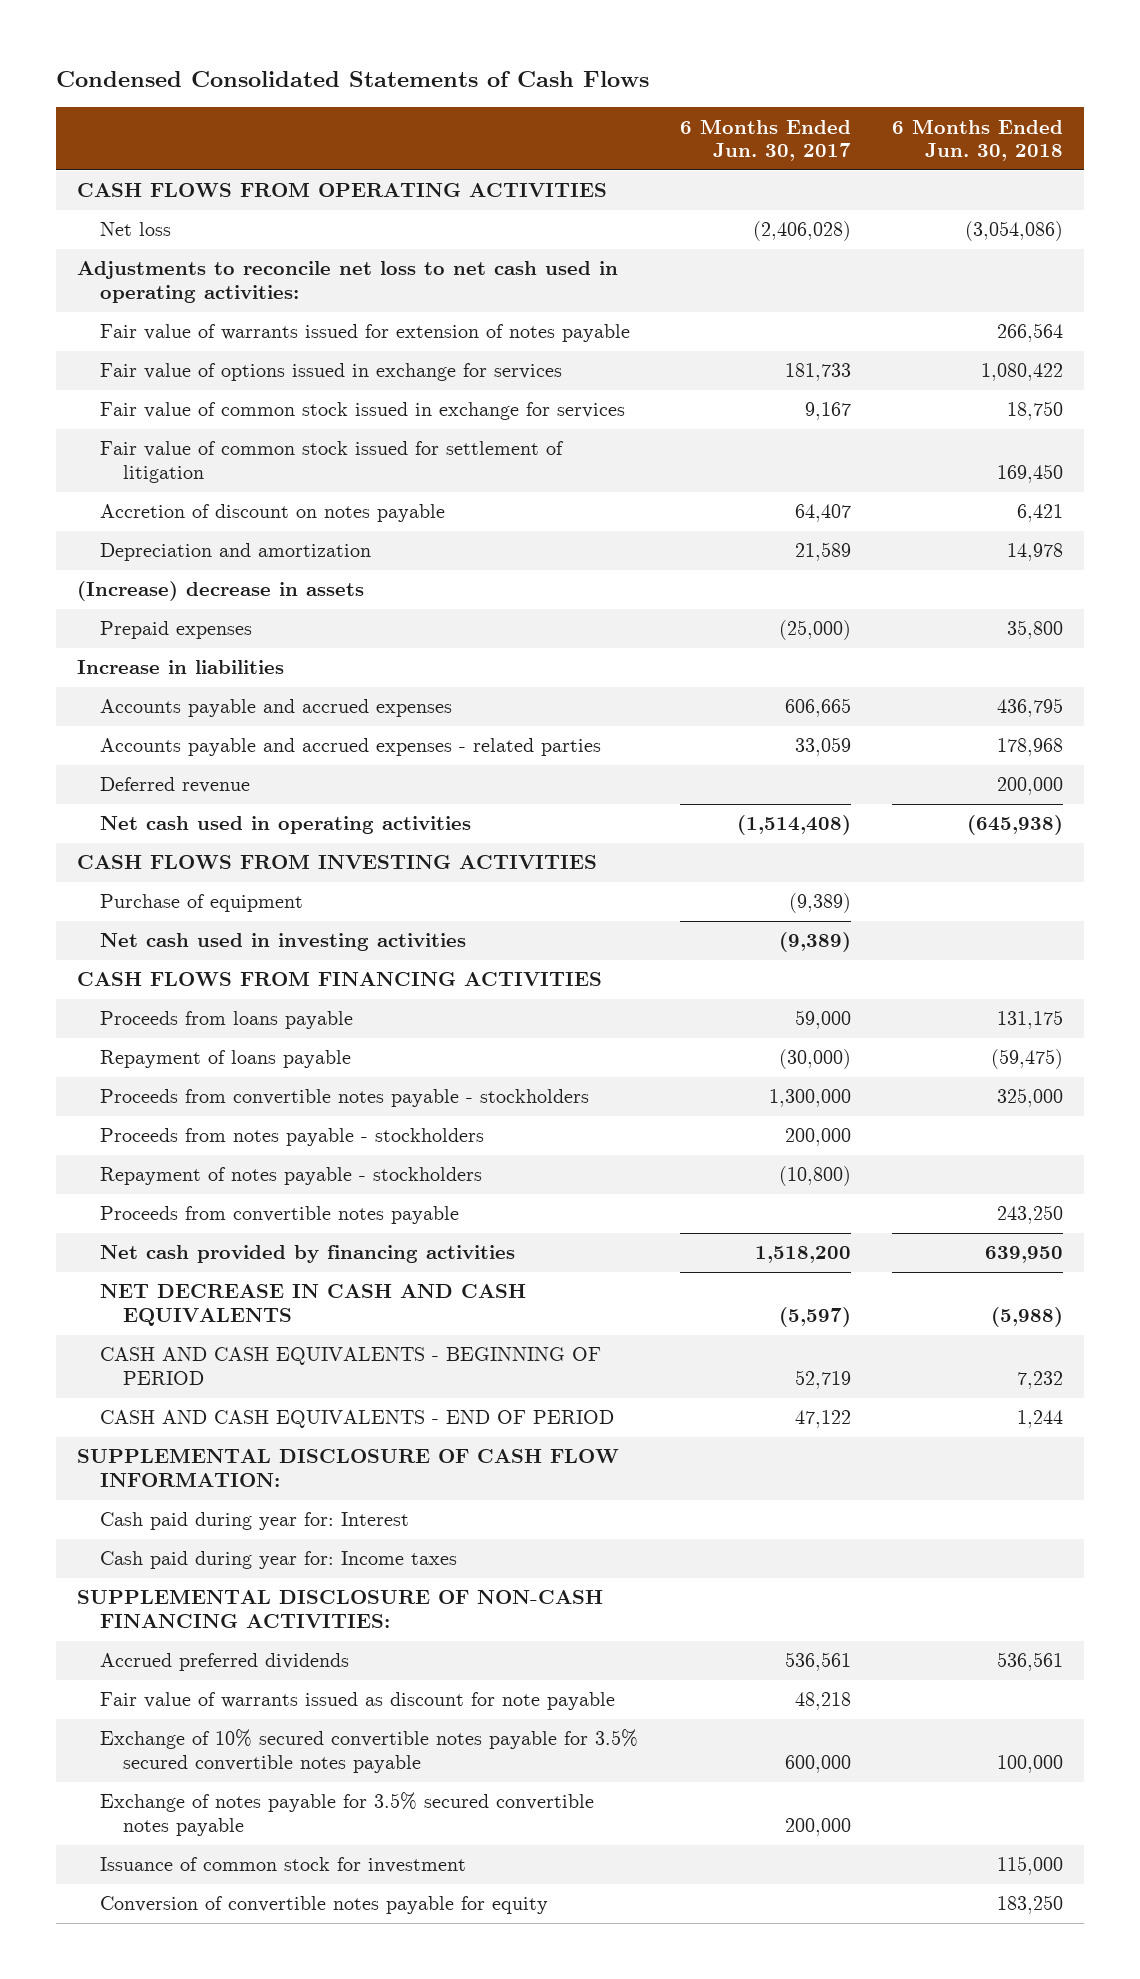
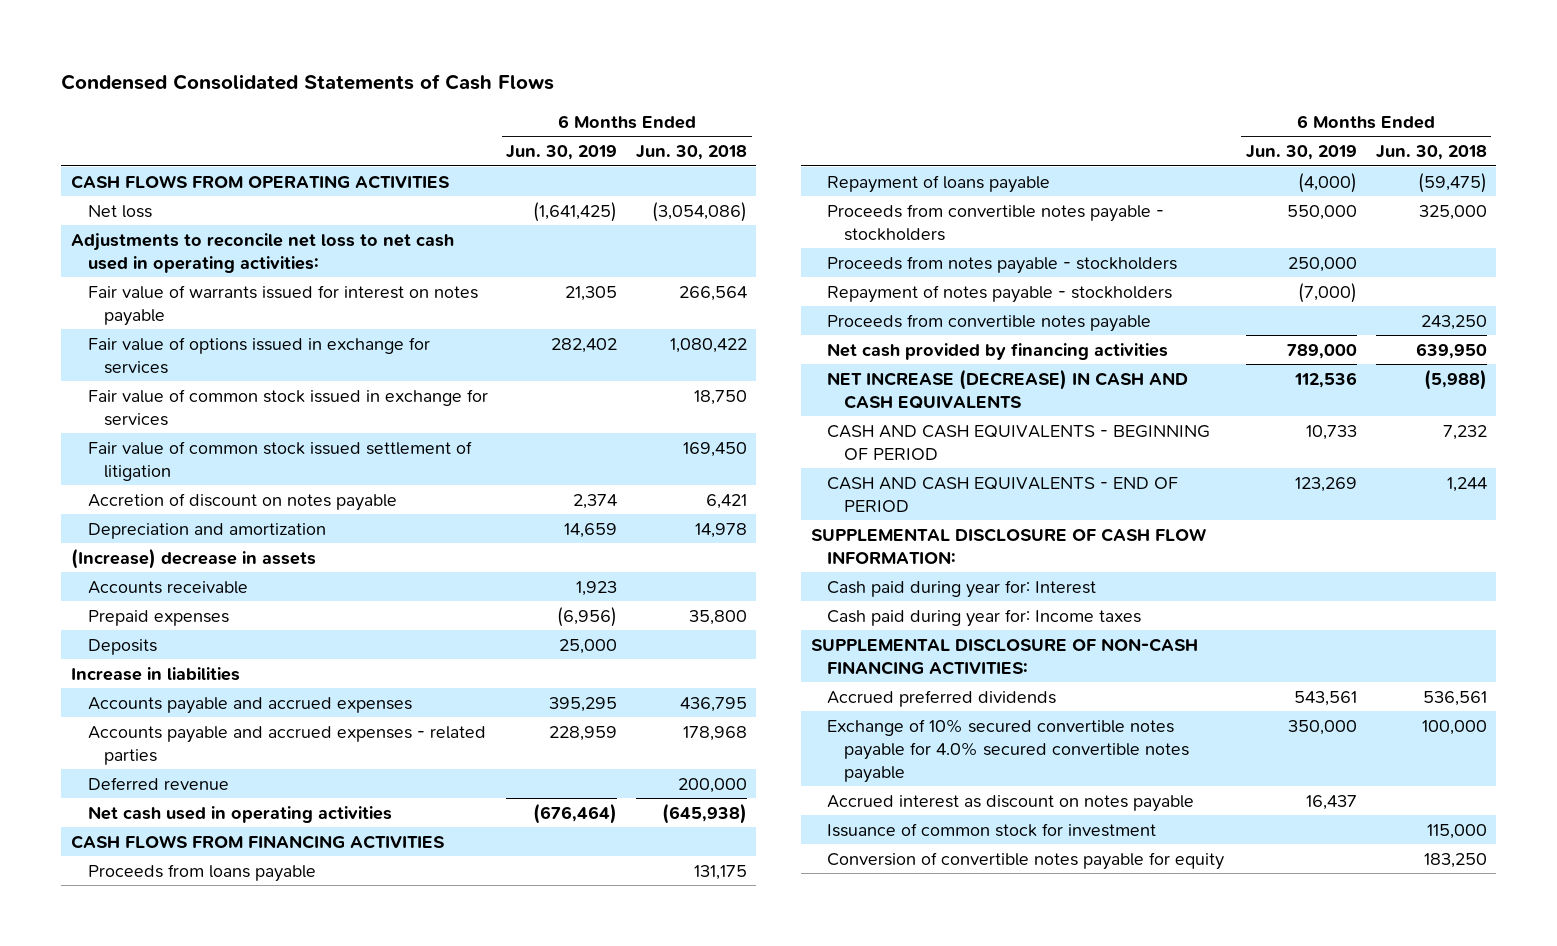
[679,118,851,162] 6 Months Ended Jun. 30, 2017 -> none
none -> [506,145,618,161] Jun. 30, 2019
[99,324,630,343] Fair value of warrants issued for extension of notes payable -> [87,284,478,326] Fair value of warrants issued for interest on notes payable
[99,441,564,484] Fair value of common stock issued for settlement of litigation -> [87,440,472,481] Fair value of common stock issued settlement of litigation
none -> [87,580,248,594] Accounts receivable
none -> [87,638,157,655] Deposits
[76,854,597,870] CASH FLOWS FROM INVESTING ACTIVITIES -> none
[99,894,303,913] Purchase of equipment -> none
[99,933,466,952] Net cash used in investing activities -> none
[99,1284,526,1327] NET DECREASE IN CASH AND CASH EQUIVALENTS -> [827,368,1189,409] NET INCREASE (DECREASE) IN CASH AND CASH EQUIVALENTS
[99,1692,615,1711] Fair value of warrants issued as discount for note payable -> none
[99,1792,594,1837] Exchange of notes payable for 3.5% secured convertible notes payable -> none
[99,1729,638,1774] Exchange of 10% secured convertible notes payable for 3.5% secured convertible notes payable -> [827,718,1190,783] Exchange of 10% secured convertible notes payable for 4.0% secured convertible notes payable
none -> [827,794,1195,812] Accrued interest as discount on notes payable

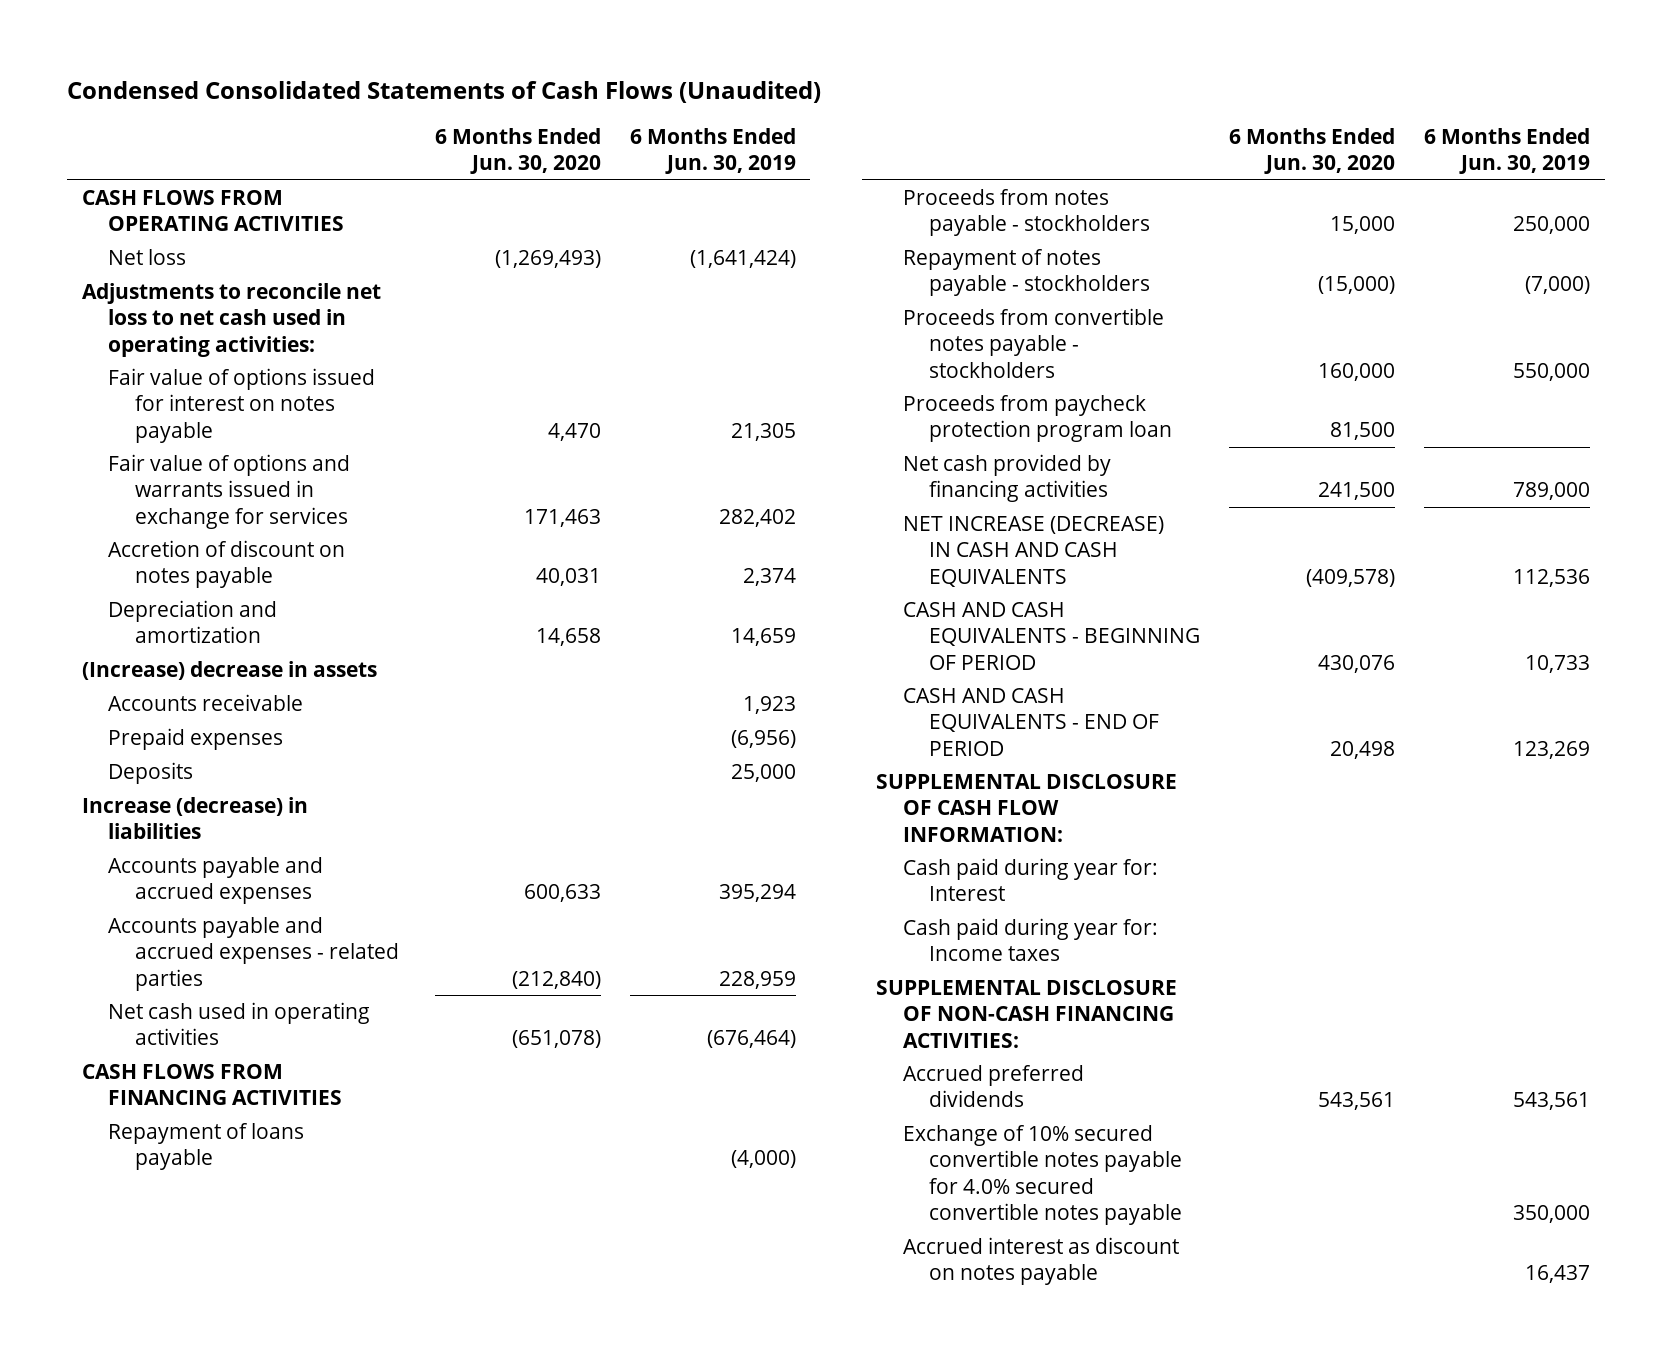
[61,74,555,91] Condensed Consolidated Statements of Cash Flows -> [67,81,822,104] Condensed Consolidated Statements of Cash Flows (Unaudited)
[635,145,747,161] Jun. 30, 2018 -> none
none -> [434,127,601,175] 6 Months Ended Jun. 30, 2020
[533,201,618,222] (1,641,425) -> [689,250,796,269] (1,641,424)
[87,388,488,426] Fair value of common stock issued in exchange for services -> none
[87,440,472,481] Fair value of common stock issued settlement of litigation -> none
[87,284,478,326] Fair value of warrants issued for interest on notes payable -> [108,368,376,443] Fair value of options issued for interest on notes payable
[87,336,430,374] Fair value of options issued in exchange for services -> [108,454,351,529] Fair value of options and warrants issued in exchange for services
[70,666,240,681] Increase in liabilities -> [81,797,308,840] Increase (decrease) in liabilities
[549,696,618,712] 395,295 -> [718,884,796,903] 395,294
[87,776,229,790] Deferred revenue -> none
[87,863,316,882] Proceeds from loans payable -> none
[827,313,1152,332] Proceeds from convertible notes payable -> none
[827,203,1165,241] Proceeds from convertible notes payable - stockholders -> [902,308,1164,378] Proceeds from convertible notes payable - stockholders
none -> [902,395,1173,443] Proceeds from paycheck protection program loan
[827,822,1157,837] Issuance of common stock for investment -> none
[827,851,1225,870] Conversion of convertible notes payable for equity -> none

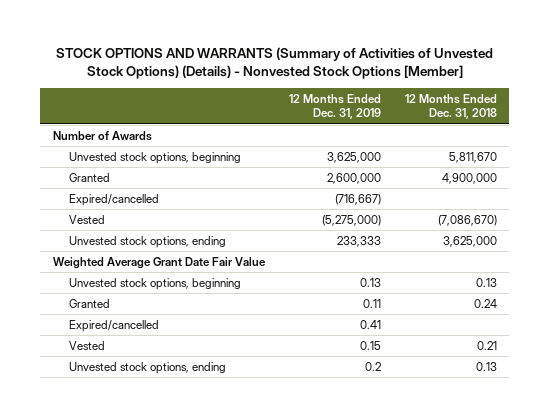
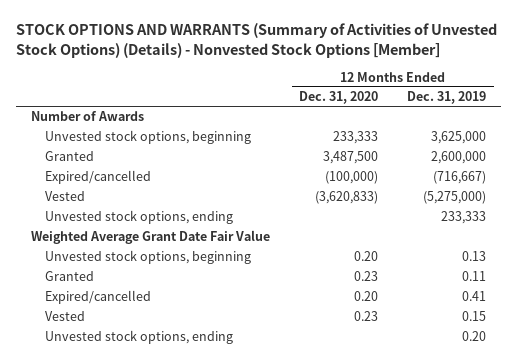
[404,93,497,120] 12 Months Ended Dec. 31, 2018 -> none
none -> [299,91,379,105] Dec. 31, 2020
[364,361,381,371] 0.2 -> [462,331,487,342] 0.20

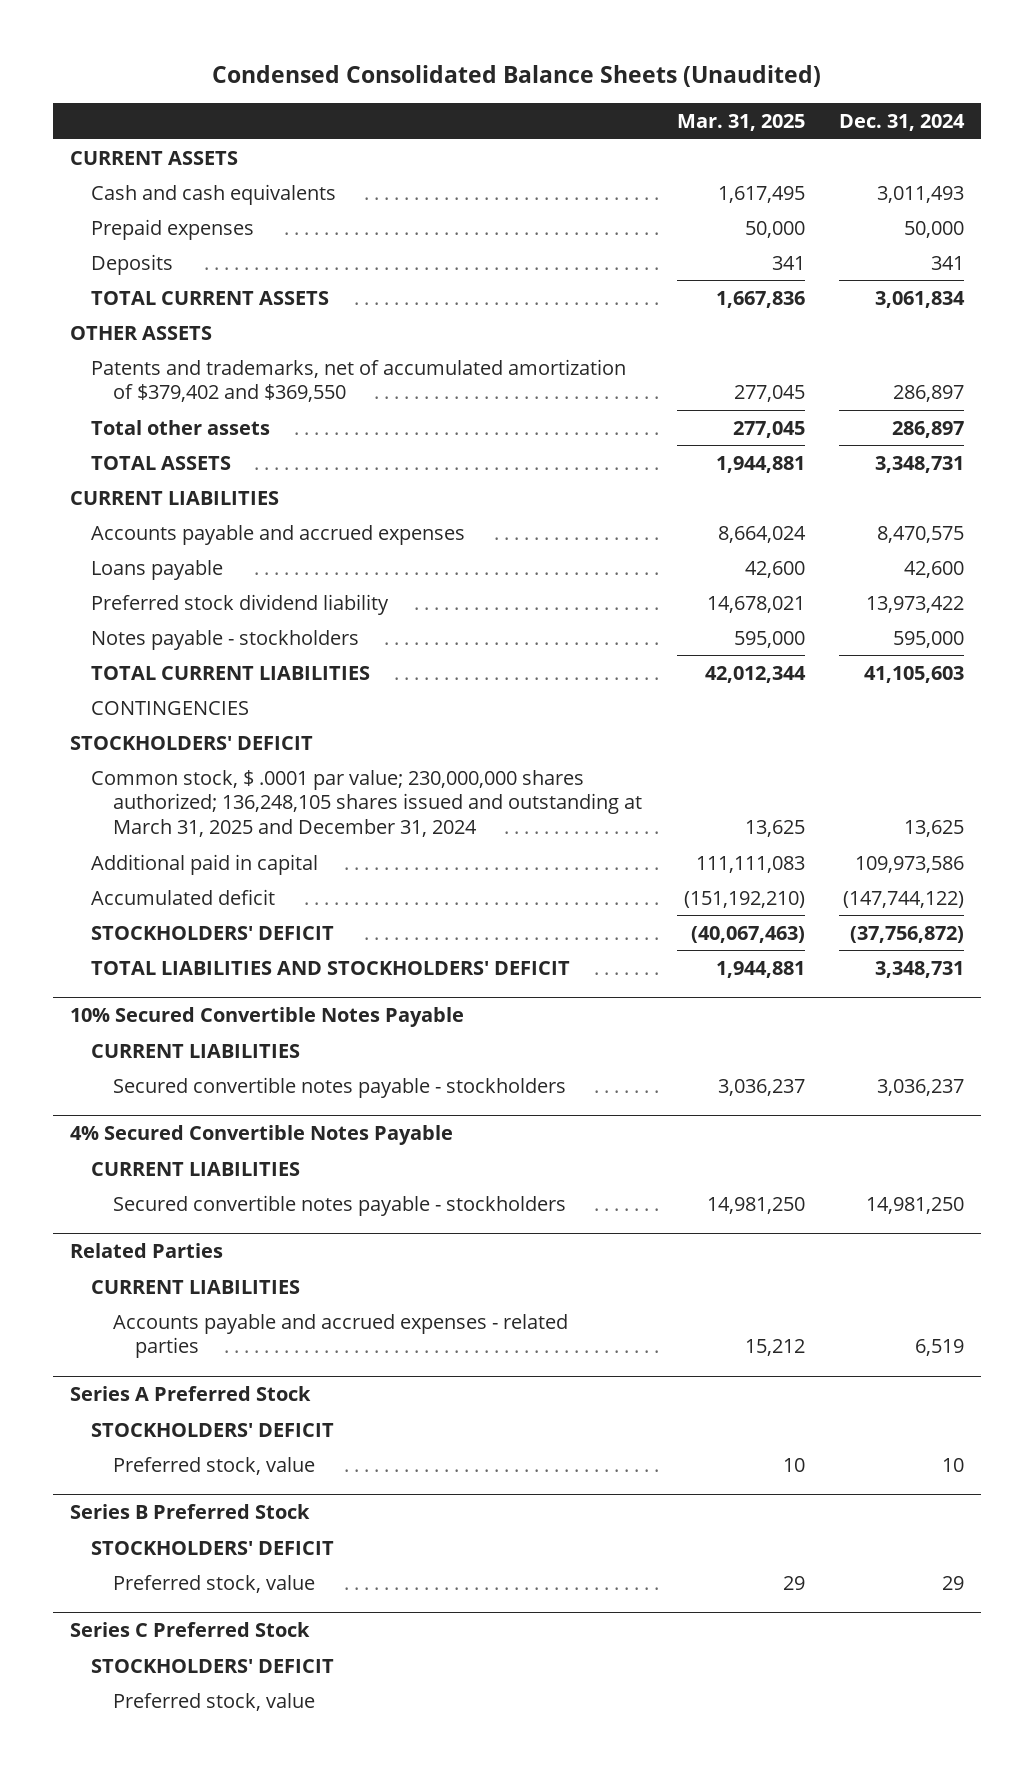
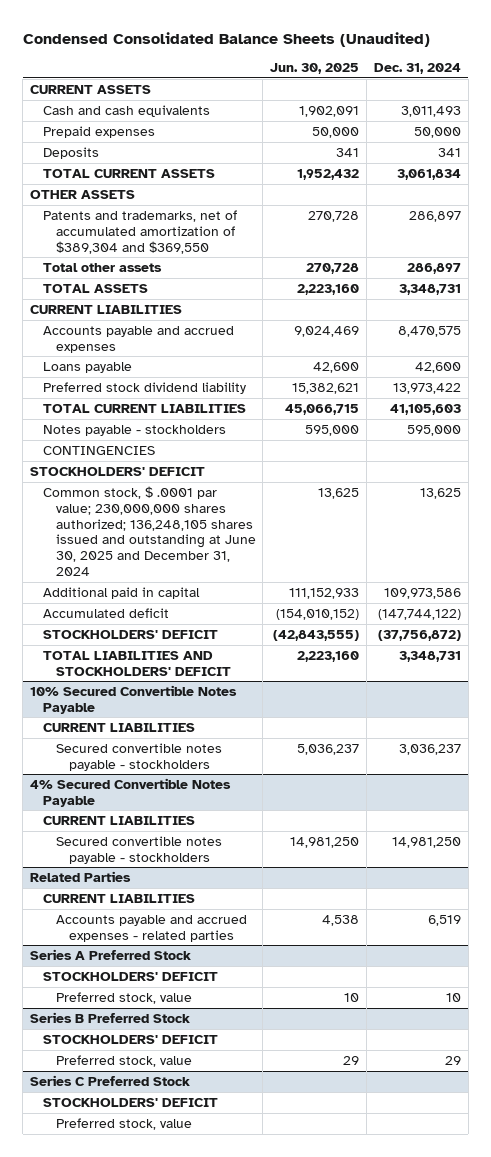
[676,113,805,131] Mar. 31, 2025 -> none
none -> [270,63,360,75] Jun. 30, 2025
[91,358,627,403] Patents and trademarks, net of accumulated amortization of $379,402 and $369,550 -> [42,209,237,254] Patents and trademarks, net of accumulated amortization of $389,304 and $369,550
[91,629,360,650] Notes payable - stockholders -> [42,424,226,436] Notes payable - stockholders
[91,769,643,838] Common stock, $ .0001 par value; 230,000,000 shares authorized; 136,248,105 shares issued and outstanding at March 31, 2025 and December 31, 2024 -> [42,485,256,577] Common stock, $ .0001 par value; 230,000,000 shares authorized; 136,248,105 shares issued and outstanding at June 30, 2025 and December 31, 2024

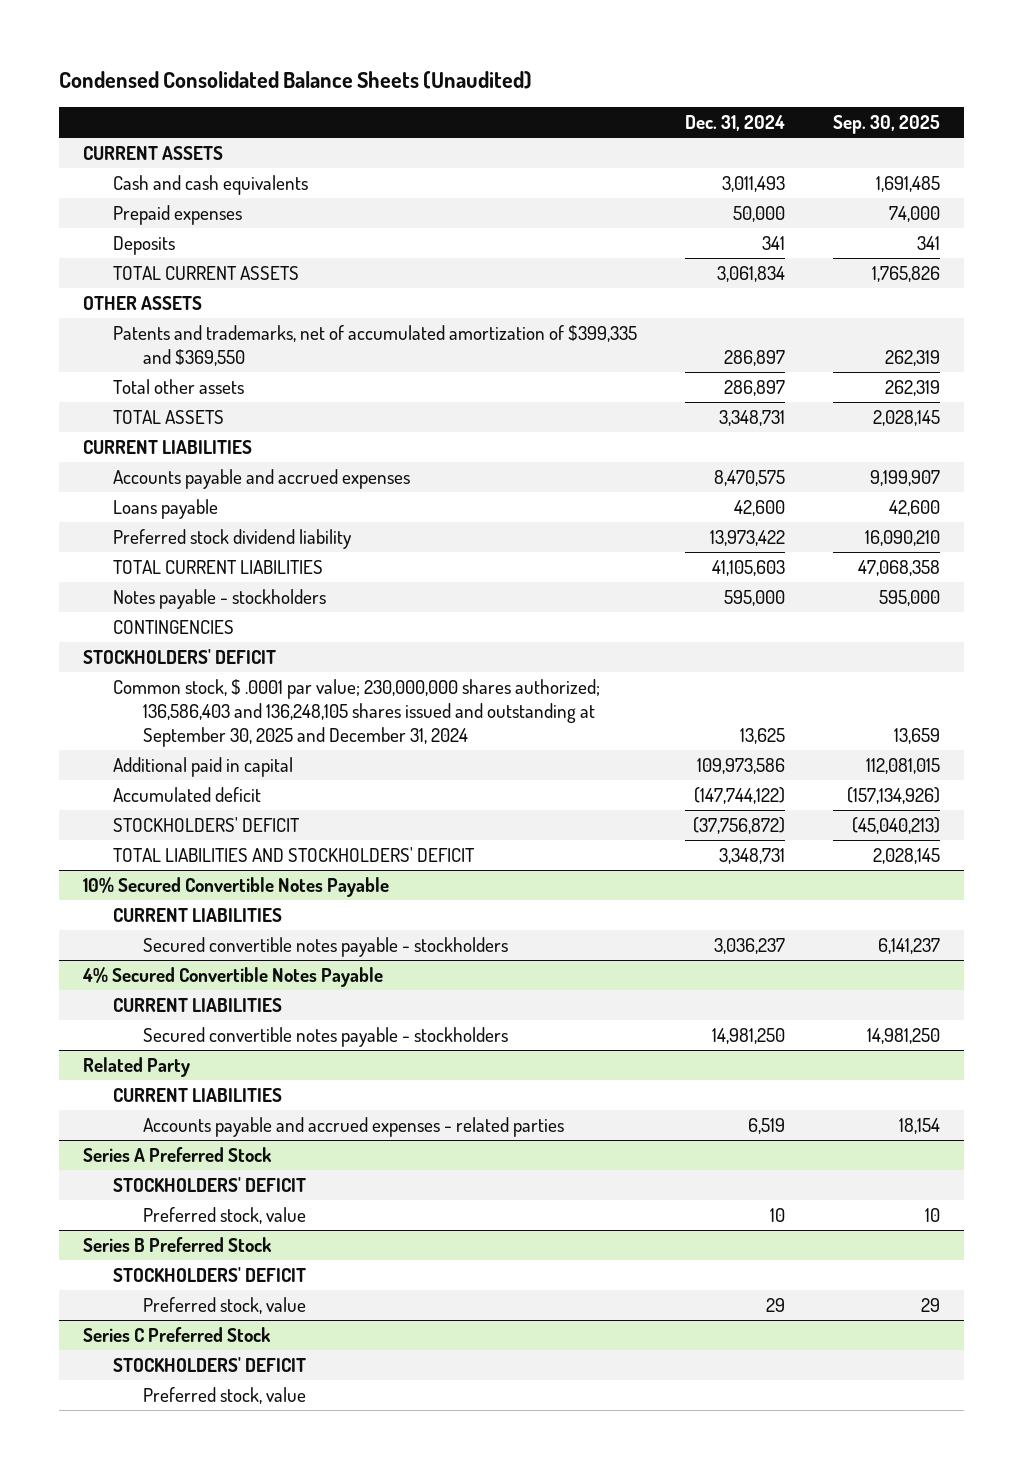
[270,63,360,75] Jun. 30, 2025 -> none
none -> [832,115,940,135] Sep. 30, 2025
[42,209,237,254] Patents and trademarks, net of accumulated amortization of $389,304 and $369,550 -> [113,324,638,366] Patents and trademarks, net of accumulated amortization of $399,335 and $369,550
[42,485,256,577] Common stock, $ .0001 par value; 230,000,000 shares authorized; 136,248,105 shares issued and outstanding at June 30, 2025 and December 31, 2024 -> [113,678,601,747] Common stock, $ .0001 par value; 230,000,000 shares authorized; 136,586,403 and 136,248,105 shares issued and outstanding at September 30, 2025 and December 31, 2024
[30,870,132,882] Related Parties -> [82,1056,190,1077] Related Party

